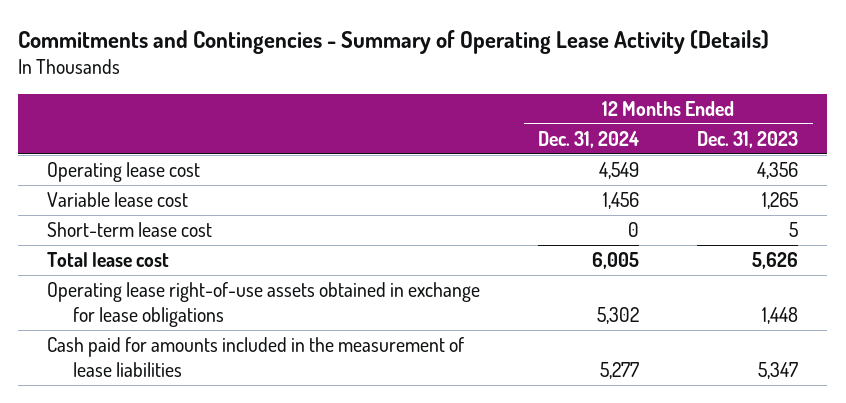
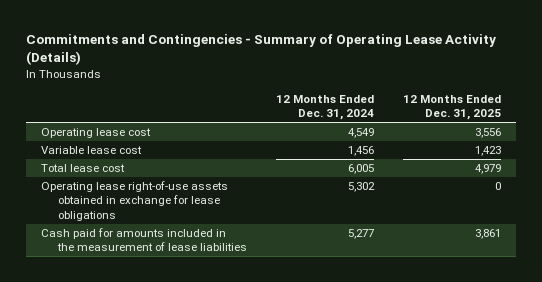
[697,130,799,148] Dec. 31, 2023 -> none
none -> [403,95,502,121] 12 Months Ended Dec. 31, 2025
[47,222,213,238] Short-term lease cost -> none

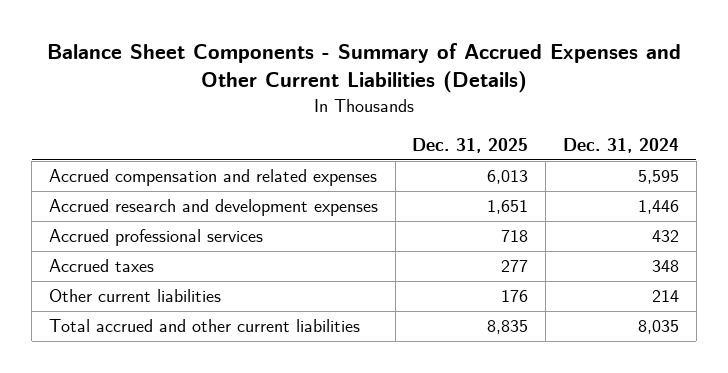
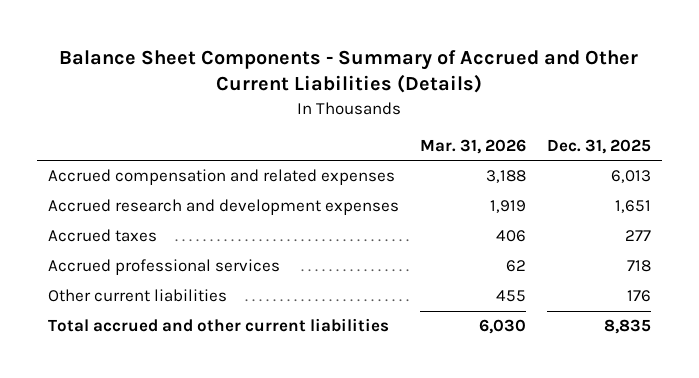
[46,43,681,94] Balance Sheet Components - Summary of Accrued Expenses and Other Current Liabilities (Details) -> [59,49,639,94] Balance Sheet Components - Summary of Accrued and Other Current Liabilities (Details)
[562,138,679,154] Dec. 31, 2024 -> none
none -> [419,139,526,155] Mar. 31, 2026
[48,229,263,247] Accrued professional services -> [47,259,280,276] Accrued professional services

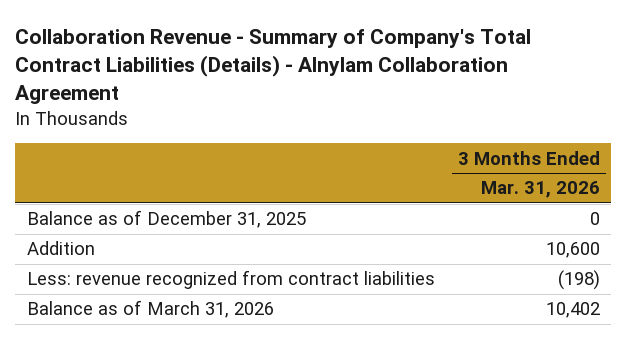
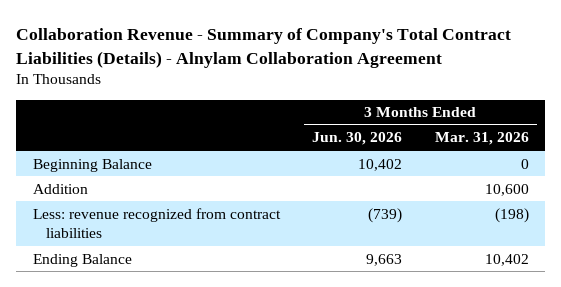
none -> [312,132,403,146] Jun. 30, 2026
[26,210,306,229] Balance as of December 31, 2025 -> [32,158,152,172] Beginning Balance
[26,300,274,319] Balance as of March 31, 2026 -> [32,253,132,267] Ending Balance

